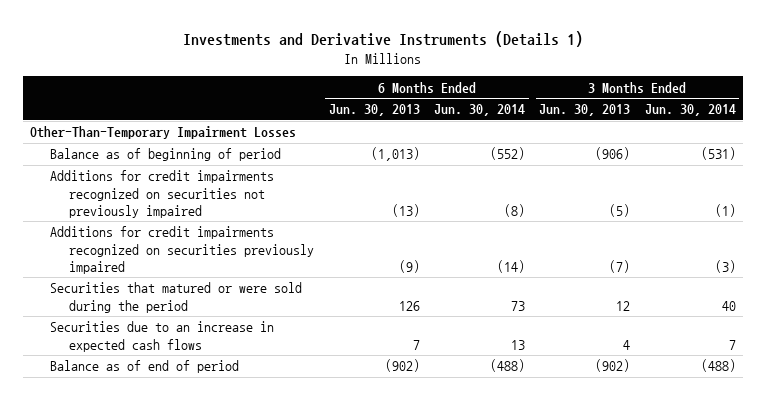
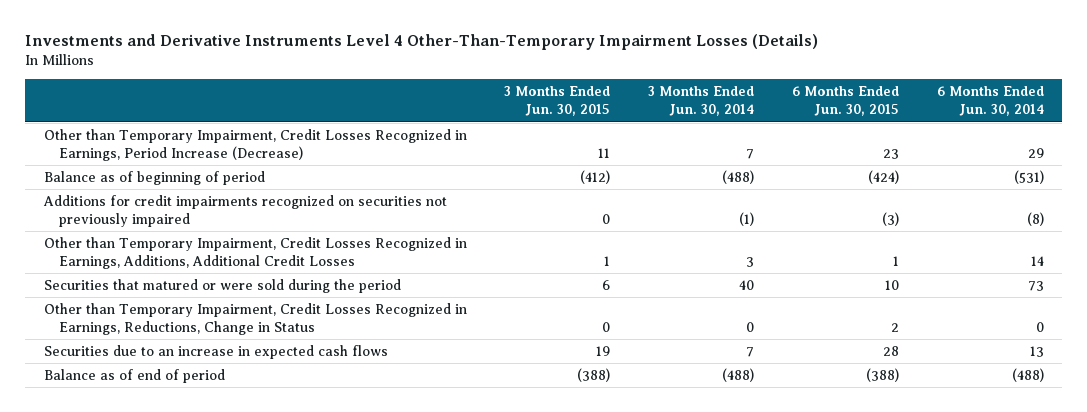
[182,31,583,48] Investments and Derivative Instruments (Details 1) -> [24,34,818,51] Investments and Derivative Instruments Level 4 Other-Than-Temporary Impairment Losses (Details)
[328,104,420,117] Jun. 30, 2013 -> none
[539,104,631,117] Jun. 30, 2013 -> none
none -> [504,86,611,117] 3 Months Ended Jun. 30, 2015
none -> [791,86,899,117] 6 Months Ended Jun. 30, 2015
[29,126,296,140] Other-Than-Temporary Impairment Losses -> none
none -> [43,128,467,161] Other than Temporary Impairment, Credit Losses Recognized in Earnings, Period Increase (Decrease)
[489,147,525,161] (552) -> [1013,169,1044,184] (531)
[700,147,736,161] (531) -> [722,169,755,184] (488)
[49,226,315,274] Additions for credit impairments recognized on securities previously impaired -> none
none -> [43,236,467,269] Other than Temporary Impairment, Credit Losses Recognized in Earnings, Additions, Additional Credit Losses
none -> [43,302,467,335] Other than Temporary Impairment, Credit Losses Recognized in Earnings, Reductions, Change in Status

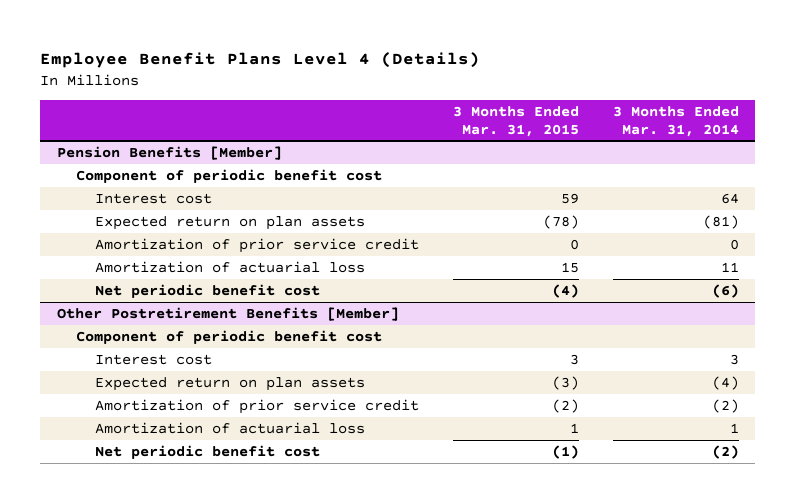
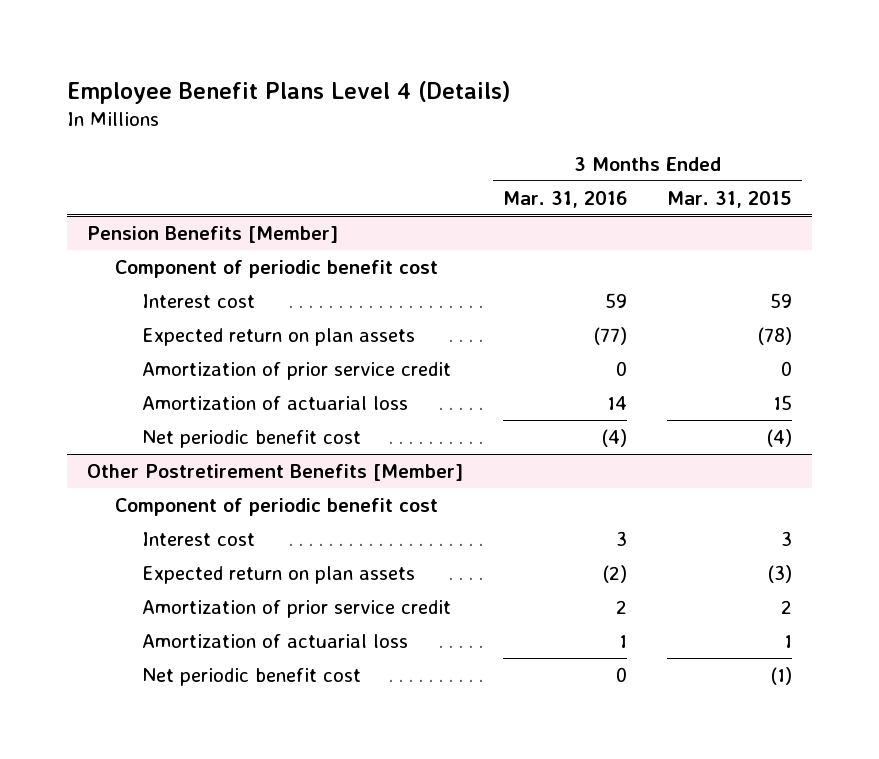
[612,105,739,137] 3 Months Ended Mar. 31, 2014 -> none
none -> [503,190,628,208] Mar. 31, 2016
[551,398,579,413] (2) -> [781,599,793,614] 2

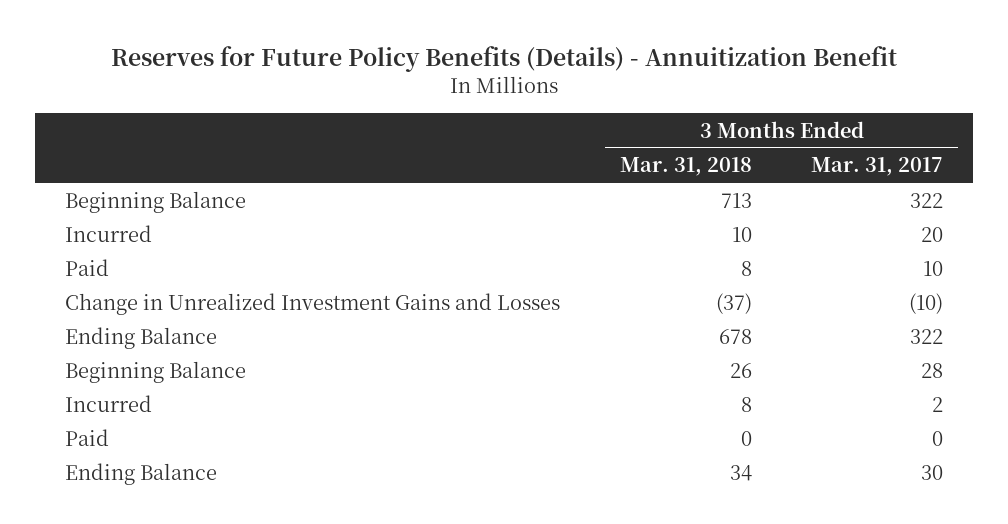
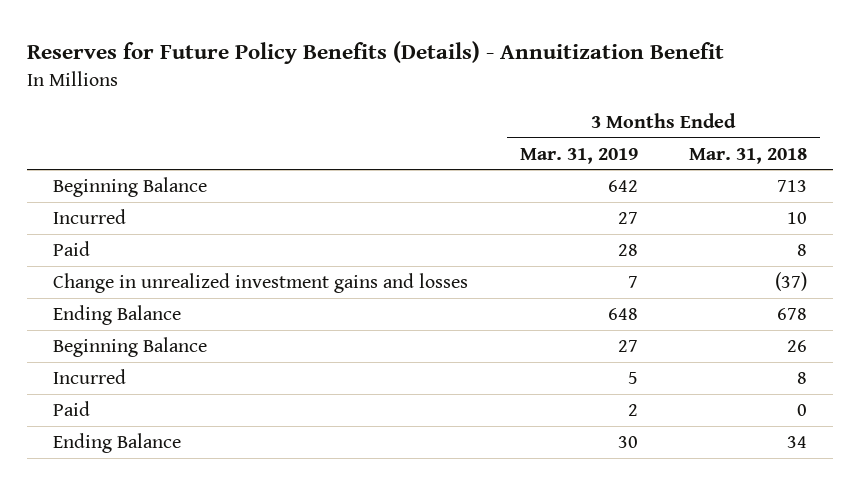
[811,157,944,177] Mar. 31, 2017 -> none
none -> [519,147,638,164] Mar. 31, 2019
[64,292,560,315] Change in Unrealized Investment Gains and Losses -> [53,273,469,294] Change in unrealized investment gains and losses

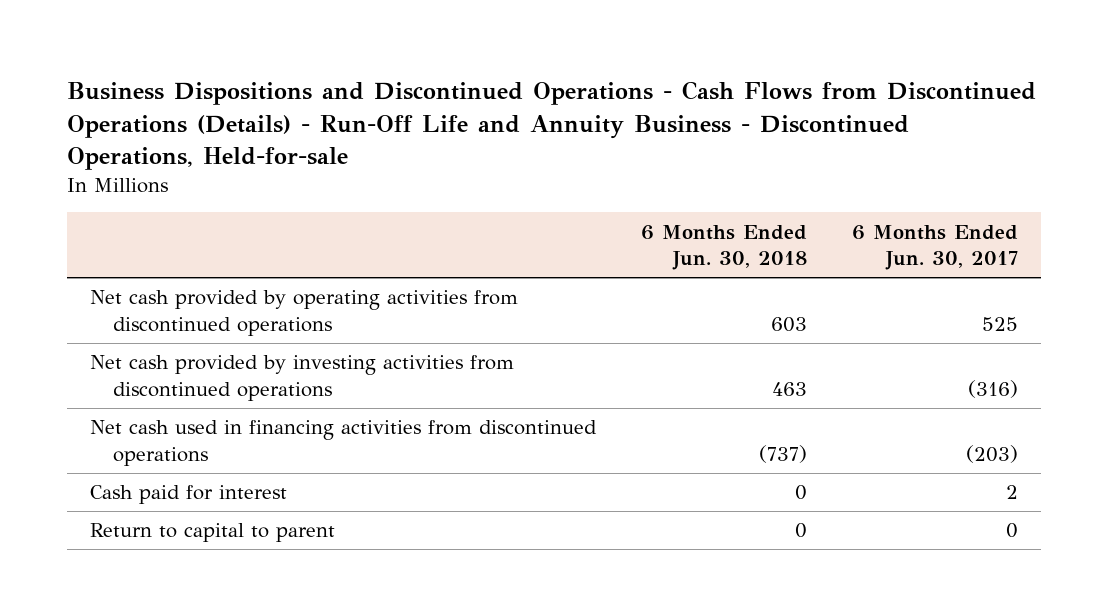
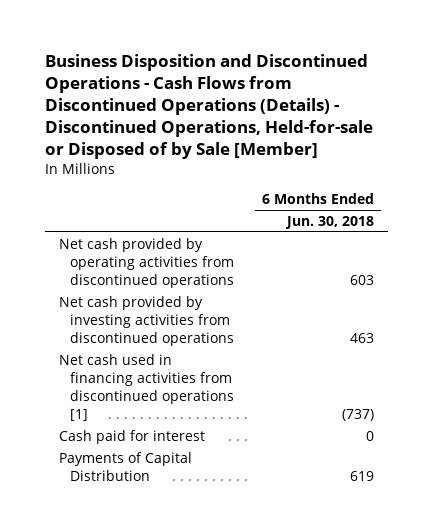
[67,81,1037,170] Business Dispositions and Discontinued Operations - Cash Flows from Discontinued Operations (Details) - Run-Off Life and Annuity Business - Discontinued Operations, Held-for-sale -> [44,53,373,160] Business Disposition and Discontinued Operations - Cash Flows from Discontinued Operations (Details) - Discontinued Operations, Held-for-sale or Disposed of by Sale [Member]
[852,224,1019,271] 6 Months Ended Jun. 30, 2017 -> none
[89,420,597,466] Net cash used in financing activities from discontinued operations -> [58,353,235,422] Net cash used in financing activities from discontinued operations [1]
[89,523,335,543] Return to capital to parent -> none
none -> [58,451,192,482] Payments of Capital Distribution

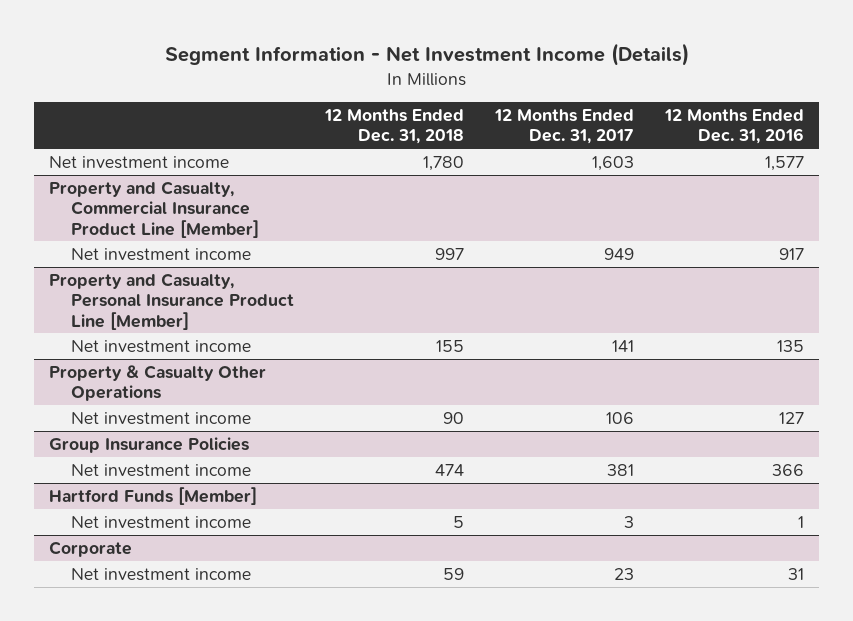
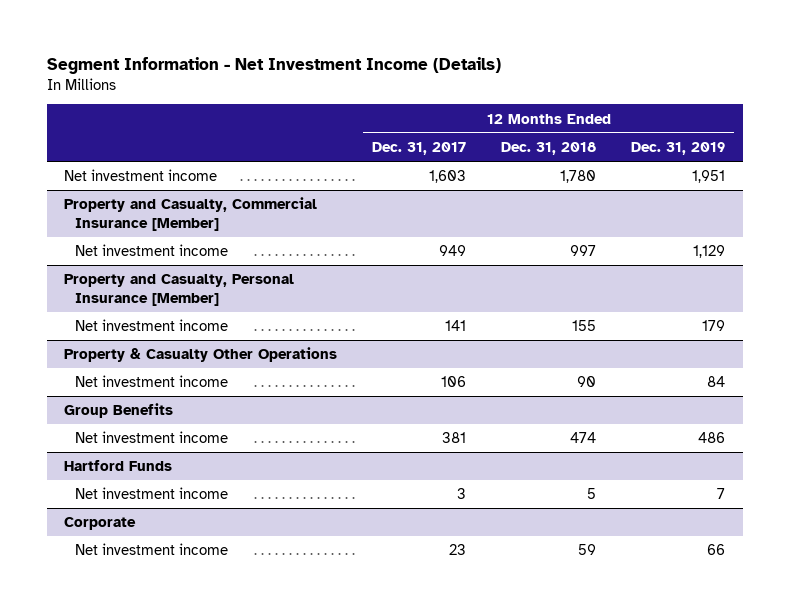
[663,109,804,145] 12 Months Ended Dec. 31, 2016 -> none
none -> [631,142,726,156] Dec. 31, 2019
[49,180,259,238] Property and Casualty, Commercial Insurance Product Line [Member] -> [64,197,318,232] Property and Casualty, Commercial Insurance [Member]
[49,272,294,330] Property and Casualty, Personal Insurance Product Line [Member] -> [64,274,295,307] Property and Casualty, Personal Insurance [Member]
[49,436,250,453] Group Insurance Policies -> [64,403,174,419] Group Benefits
[49,486,258,505] Hartford Funds [Member] -> [64,460,173,472] Hartford Funds

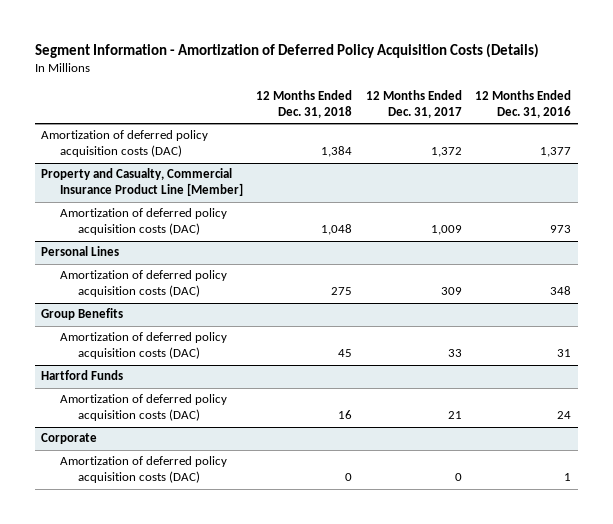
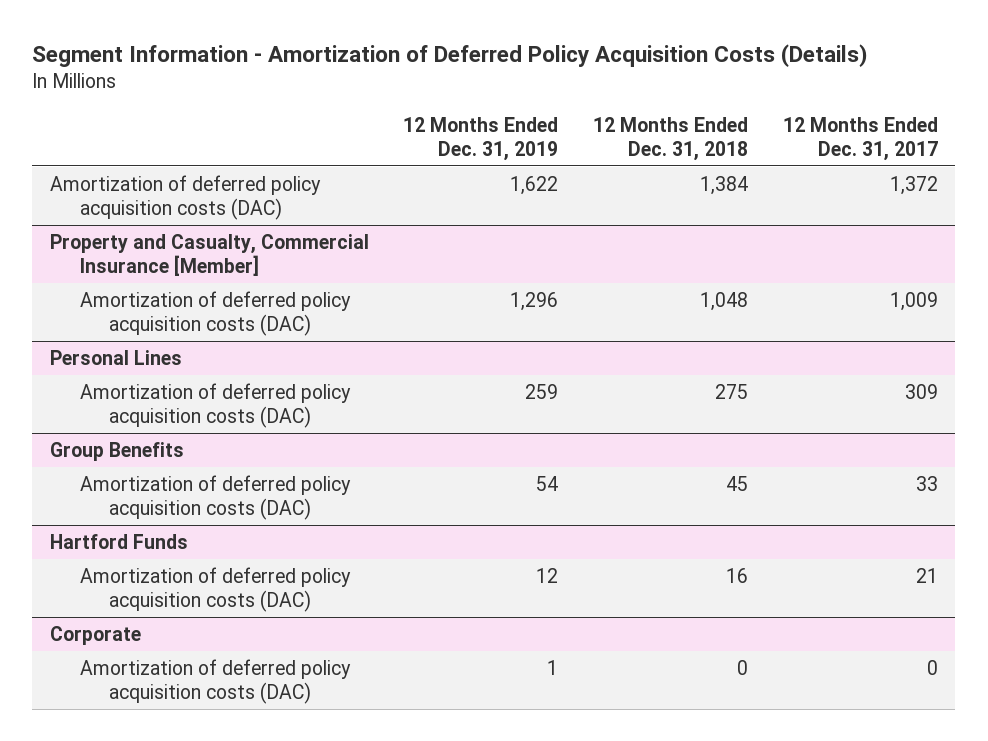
[475,90,572,119] 12 Months Ended Dec. 31, 2016 -> none
none -> [403,116,559,161] 12 Months Ended Dec. 31, 2019
[41,168,243,197] Property and Casualty, Commercial Insurance Product Line [Member] -> [49,233,369,276] Property and Casualty, Commercial Insurance [Member]

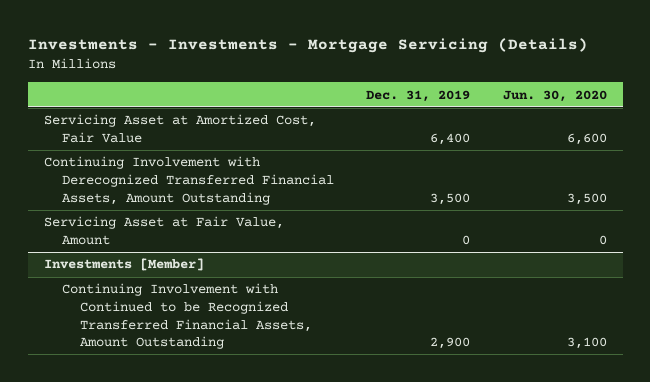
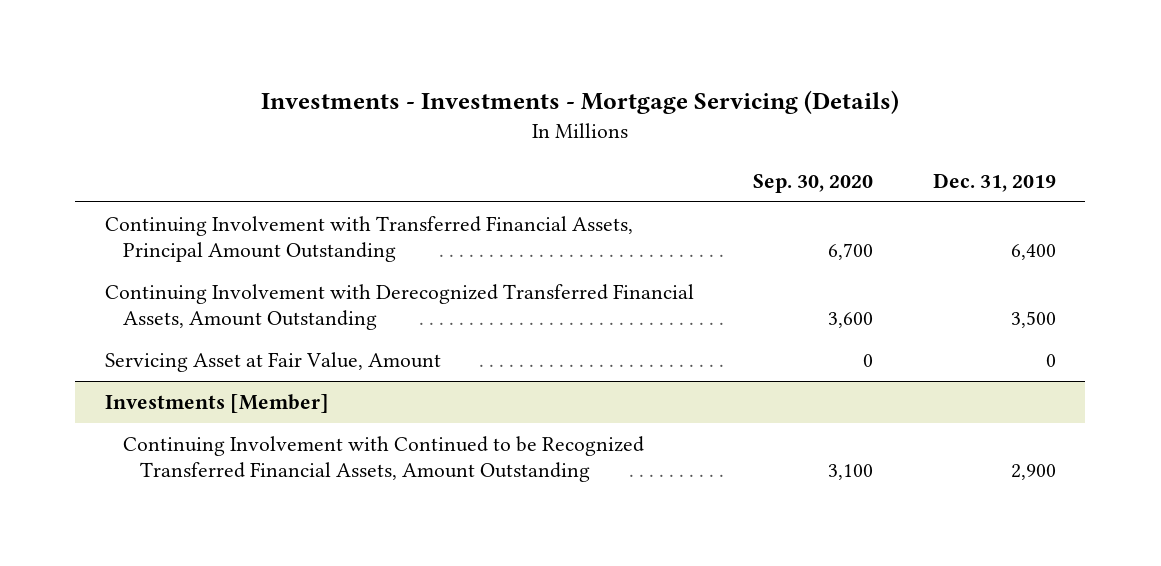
[502,89,607,102] Jun. 30, 2020 -> none
none -> [753,173,874,193] Sep. 30, 2020
[43,114,316,143] Servicing Asset at Amortized Cost, Fair Value -> none
none -> [104,216,633,262] Continuing Involvement with Transferred Financial Assets, Principal Amount Outstanding

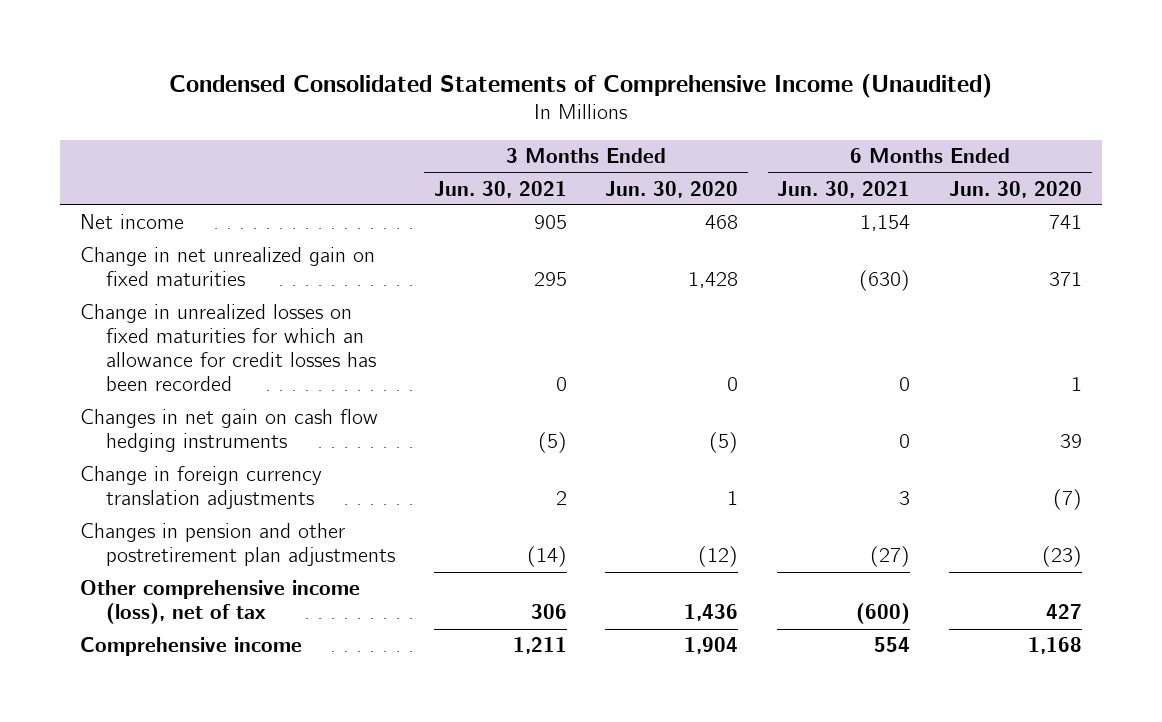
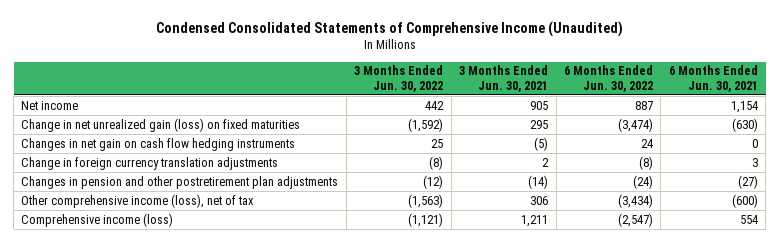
[605,180,739,198] Jun. 30, 2020 -> none
[949,180,1083,198] Jun. 30, 2020 -> none
none -> [354,65,444,92] 3 Months Ended Jun. 30, 2022
none -> [563,65,653,92] 6 Months Ended Jun. 30, 2022
[79,304,376,392] Change in unrealized losses on fixed maturities for which an allowance for credit losses has been recorded -> none
[79,247,375,287] Change in net unrealized gain on fixed maturities -> [21,117,301,132] Change in net unrealized gain (loss) on fixed maturities
[79,637,302,657] Comprehensive income -> [21,212,174,227] Comprehensive income (loss)

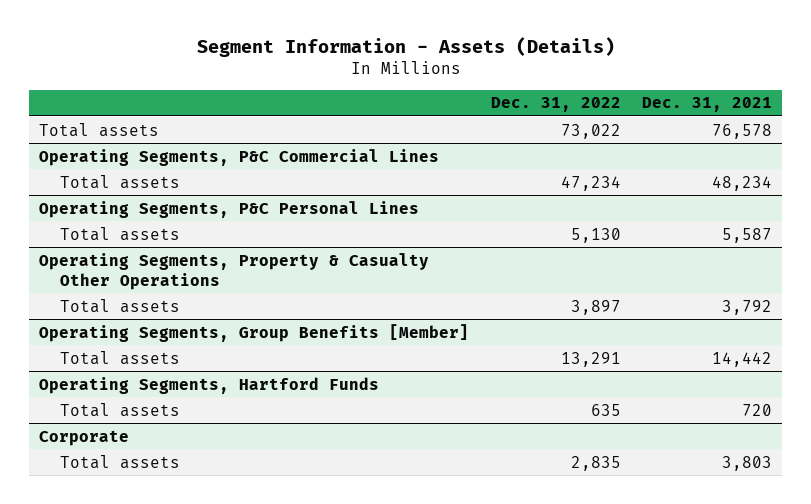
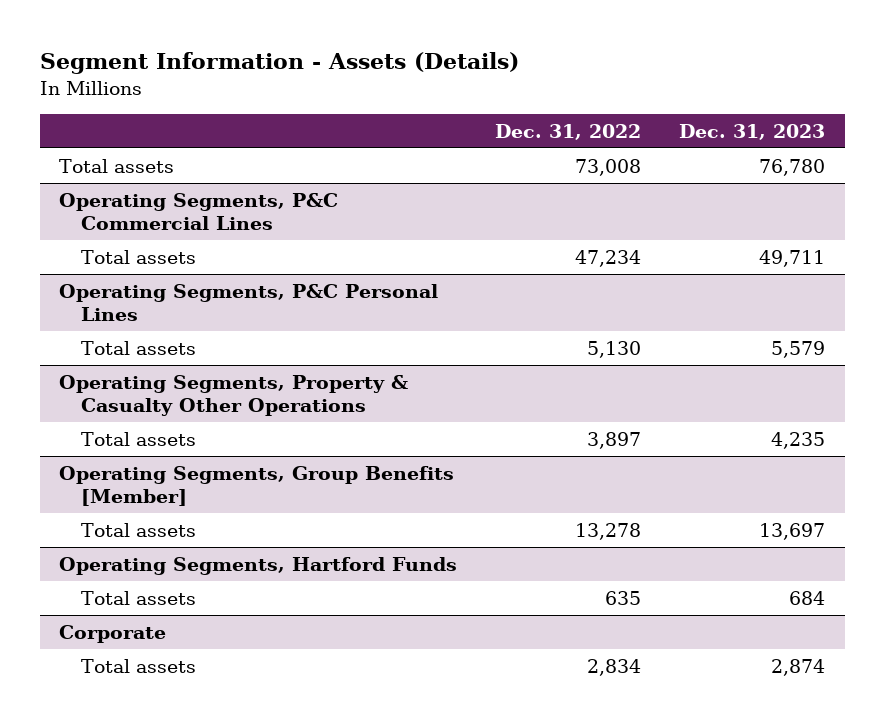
[641,97,772,113] Dec. 31, 2021 -> none
none -> [679,123,826,140] Dec. 31, 2023
[560,123,621,139] 73,022 -> [575,158,642,176] 73,008
[560,351,621,367] 13,291 -> [575,522,642,540] 13,278
[570,455,621,471] 2,835 -> [587,658,642,676] 2,834

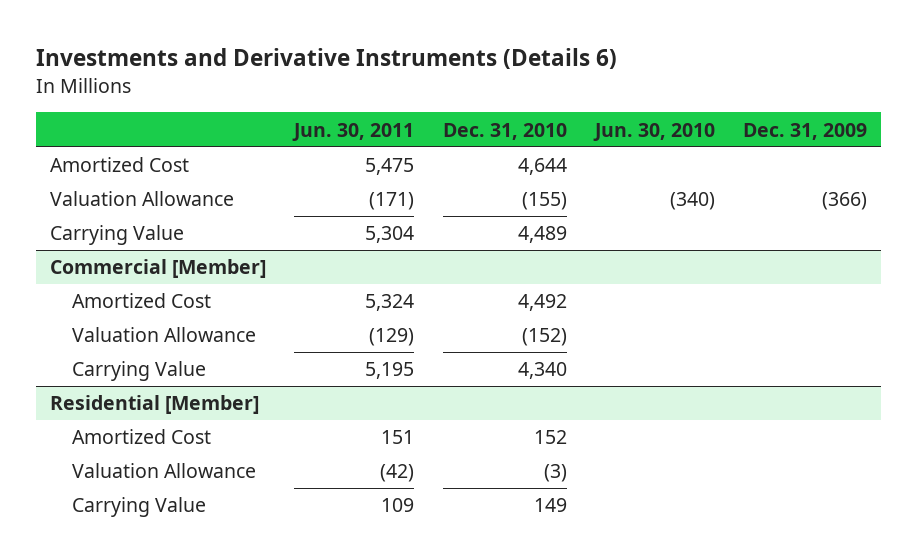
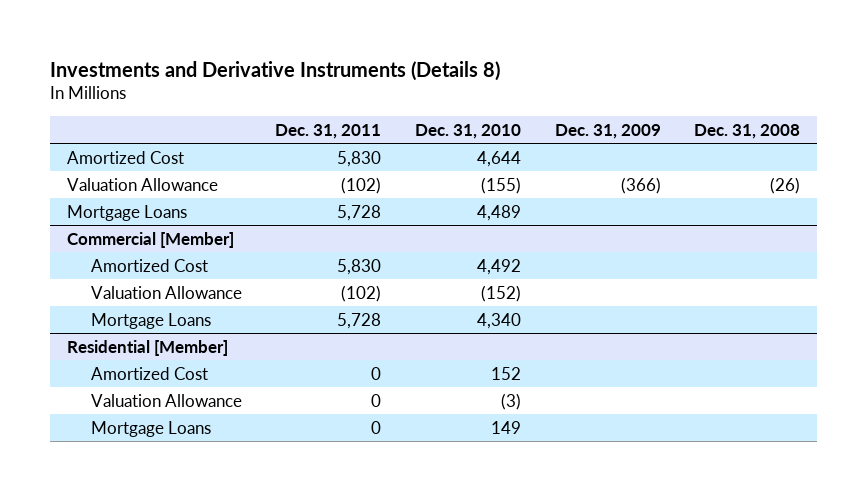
[35,48,617,70] Investments and Derivative Instruments (Details 6) -> [50,60,501,81] Investments and Derivative Instruments (Details 8)
[292,122,415,141] Jun. 30, 2011 -> none
[592,122,715,141] Jun. 30, 2010 -> none
none -> [275,123,382,139] Dec. 31, 2011
none -> [694,123,801,139] Dec. 31, 2008
[49,225,184,246] Carrying Value -> [67,204,188,221] Mortgage Loans
[71,361,206,382] Carrying Value -> [90,312,211,329] Mortgage Loans
[71,497,206,518] Carrying Value -> [90,420,211,437] Mortgage Loans

